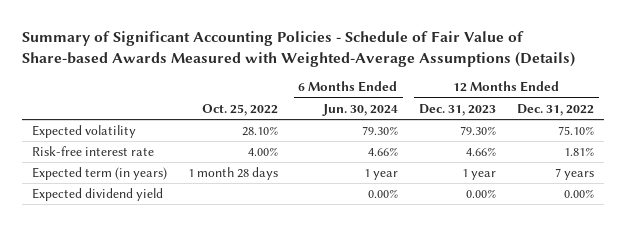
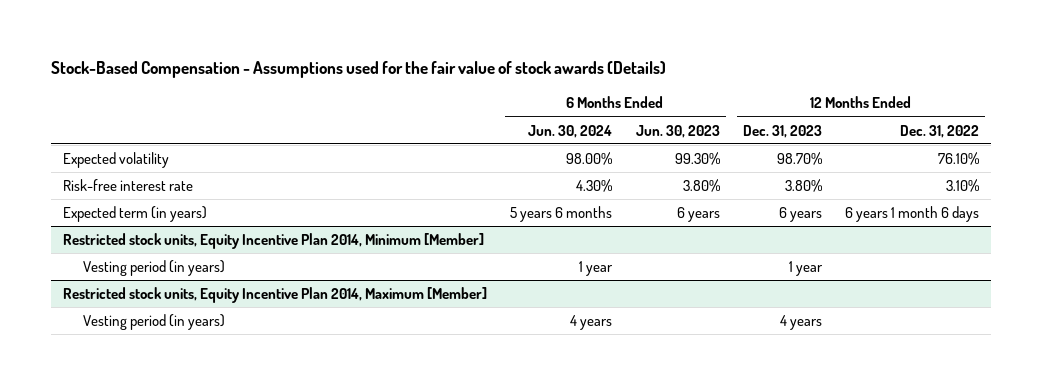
[21,31,575,67] Summary of Significant Accounting Policies - Schedule of Fair Value of Share-based Awards Measured with Weighted-Average Assumptions (Details) -> [51,61,667,79] Stock-Based Compensation - Assumptions used for the fair value of stock awards (Details)
[202,103,279,116] Oct. 25, 2022 -> none
none -> [635,124,720,138] Jun. 30, 2023
[32,188,164,202] Expected dividend yield -> none
[361,126,398,136] 79.30% -> [566,152,613,166] 98.00%
[459,126,496,136] 79.30% -> [777,152,823,166] 98.70%
[557,126,594,136] 75.10% -> [938,152,980,166] 76.10%
[367,147,398,157] 4.66% -> [576,179,613,193] 4.30%
[465,147,496,157] 4.66% -> [785,179,823,193] 3.80%
[563,147,594,157] 1.81% -> [946,179,980,193] 3.10%
[363,169,398,181] 1 year -> [510,206,613,223] 5 years 6 months
[461,169,496,181] 1 year -> [779,207,823,223] 6 years
[554,168,594,181] 7 years -> [845,206,980,223] 6 years 1 month 6 days
none -> [63,233,485,250] Restricted stock units, Equity Incentive Plan 2014, Minimum [Member]
none -> [83,260,226,277] Vesting period (in years)
none -> [63,287,488,304] Restricted stock units, Equity Incentive Plan 2014, Maximum [Member]
none -> [83,314,226,331] Vesting period (in years)

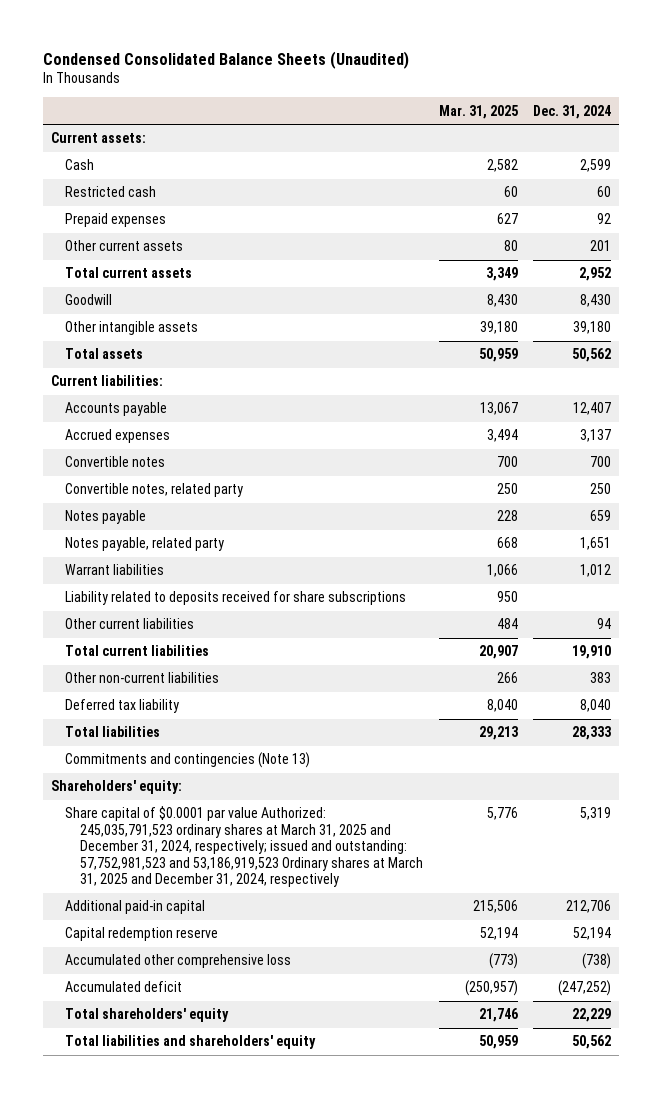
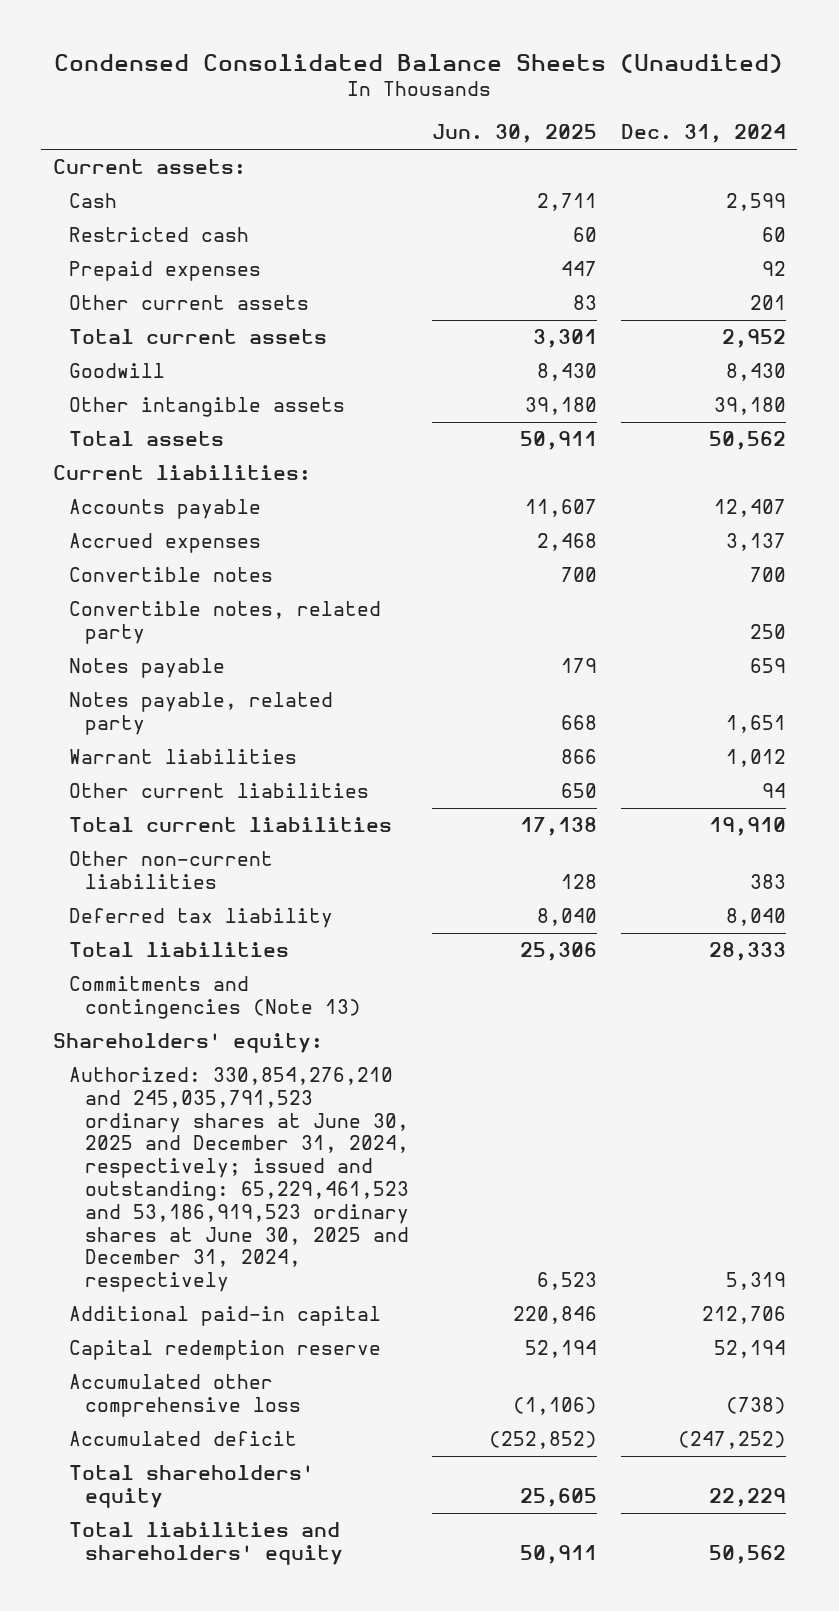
[438,104,518,119] Mar. 31, 2025 -> none
none -> [432,124,598,144] Jun. 30, 2025
[65,591,407,606] Liability related to deposits received for share subscriptions -> none
[65,806,424,888] Share capital of $0.0001 par value Authorized: 245,035,791,523 ordinary shares at March 31, 2025 and December 31, 2024, respectively; issued and outstanding: 57,752,981,523 and 53,186,919,523 Ordinary shares at March 31, 2025 and December 31, 2024, respectively -> [68,1067,409,1293] Authorized: 330,854,276,210 and 245,035,791,523 ordinary shares at June 30, 2025 and December 31, 2024, respectively; issued and outstanding: 65,229,461,523 and 53,186,919,523 ordinary shares at June 30, 2025 and December 31, 2024, respectively

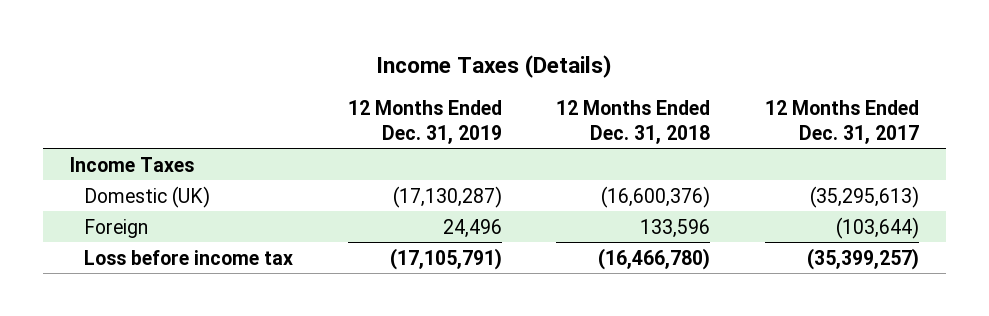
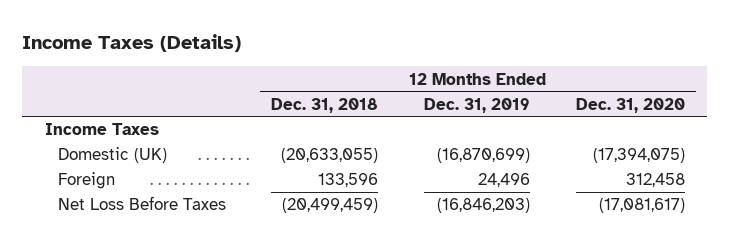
[764,99,919,144] 12 Months Ended Dec. 31, 2017 -> none
none -> [575,97,685,113] Dec. 31, 2020
[392,185,502,208] (17,130,287) -> [436,148,530,164] (16,870,699)
[601,185,711,208] (16,600,376) -> [281,148,379,164] (20,633,055)
[84,249,294,265] Loss before income tax -> [57,196,226,211] Net Loss Before Taxes
[389,247,502,270] (17,105,791) -> [436,198,530,214] (16,846,203)
[598,247,711,270] (16,466,780) -> [282,198,379,214] (20,499,459)

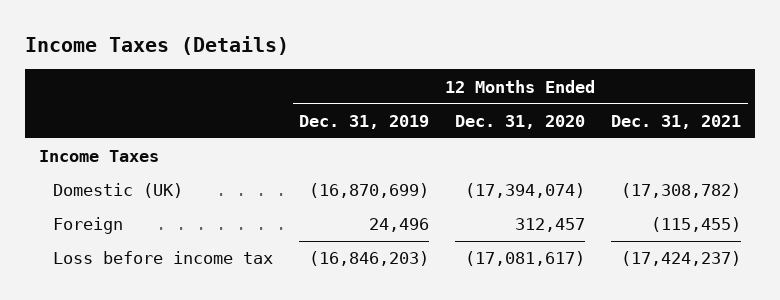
[271,97,379,113] Dec. 31, 2018 -> none
none -> [611,114,742,129] Dec. 31, 2021
[592,148,685,164] (17,394,075) -> [465,183,586,199] (17,394,074)
[625,173,685,188] 312,458 -> [515,218,586,233] 312,457
[57,196,226,211] Net Loss Before Taxes -> [52,251,273,265] Loss before income tax

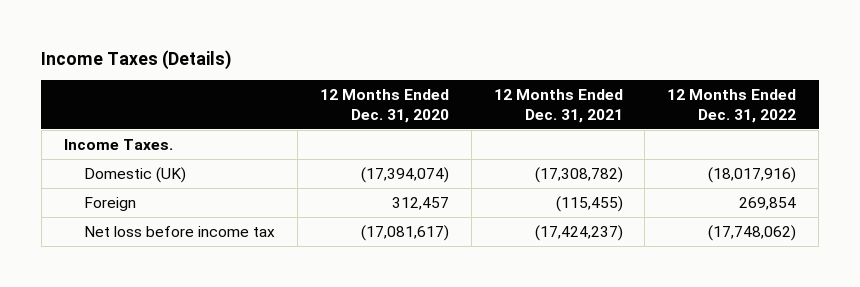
[299,114,430,129] Dec. 31, 2019 -> none
none -> [667,89,797,123] 12 Months Ended Dec. 31, 2022
[38,150,159,163] Income Taxes -> [63,138,173,150] Income Taxes.
[52,251,273,265] Loss before income tax -> [84,225,276,237] Net loss before income tax

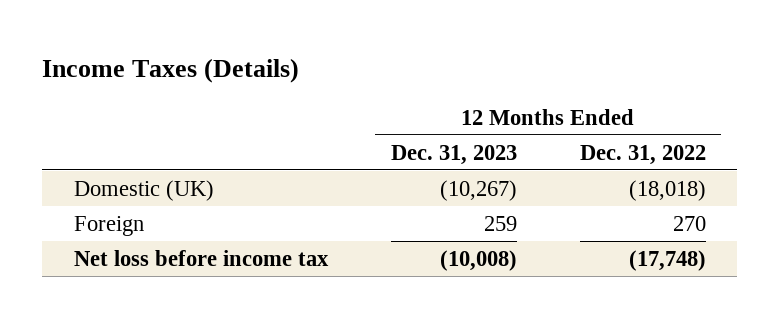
[319,89,449,123] 12 Months Ended Dec. 31, 2020 -> none
[493,89,623,123] 12 Months Ended Dec. 31, 2021 -> none
none -> [390,144,517,165] Dec. 31, 2023
[63,138,173,150] Income Taxes. -> none
[708,166,797,183] (18,017,916) -> [628,179,706,201] (18,018)
[739,196,797,210] 269,854 -> [672,215,706,231] 270
[708,224,797,241] (17,748,062) -> [628,249,706,271] (17,748)

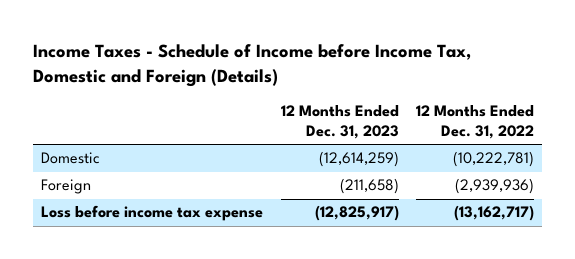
[42,58,300,84] Income Taxes (Details) -> [32,44,471,87] Income Taxes - Schedule of Income before Income Tax, Domestic and Foreign (Details)
[73,179,214,201] Domestic (UK) -> [41,152,101,165] Domestic
[439,179,517,201] (10,267) -> [318,151,399,168] (12,614,259)
[628,179,706,201] (18,018) -> [452,151,534,168] (10,222,781)
[483,215,517,231] 259 -> [339,178,399,195] (211,658)
[672,215,706,231] 270 -> [454,178,534,195] (2,939,936)
[73,249,329,266] Net loss before income tax -> [41,205,264,222] Loss before income tax expense
[439,249,517,271] (10,008) -> [314,205,399,222] (12,825,917)
[628,249,706,271] (17,748) -> [453,205,534,222] (13,162,717)

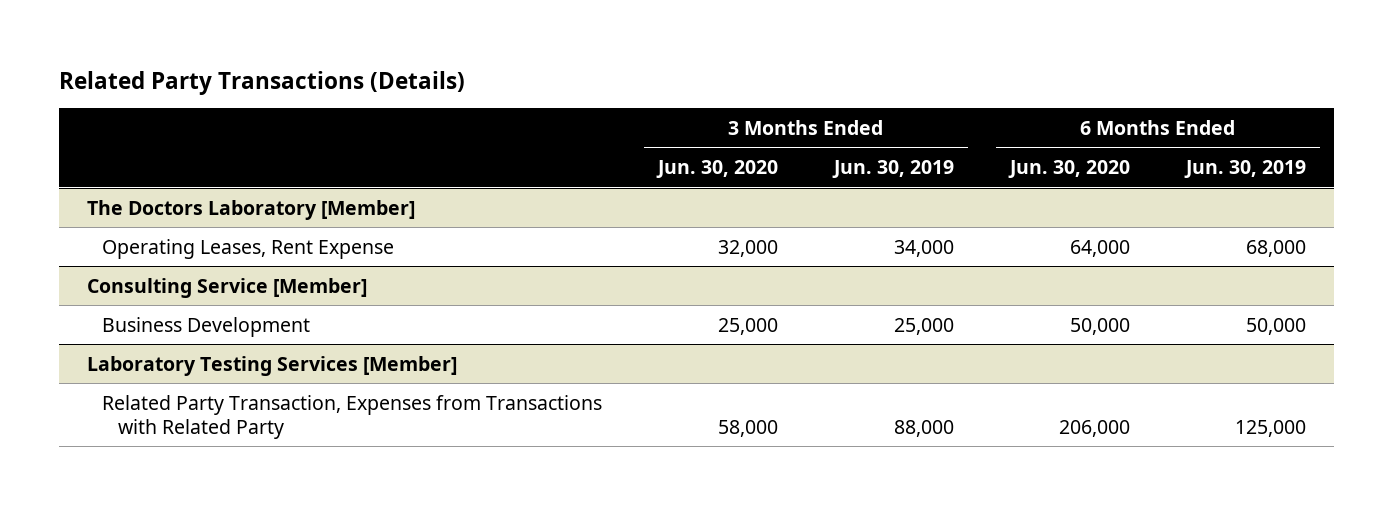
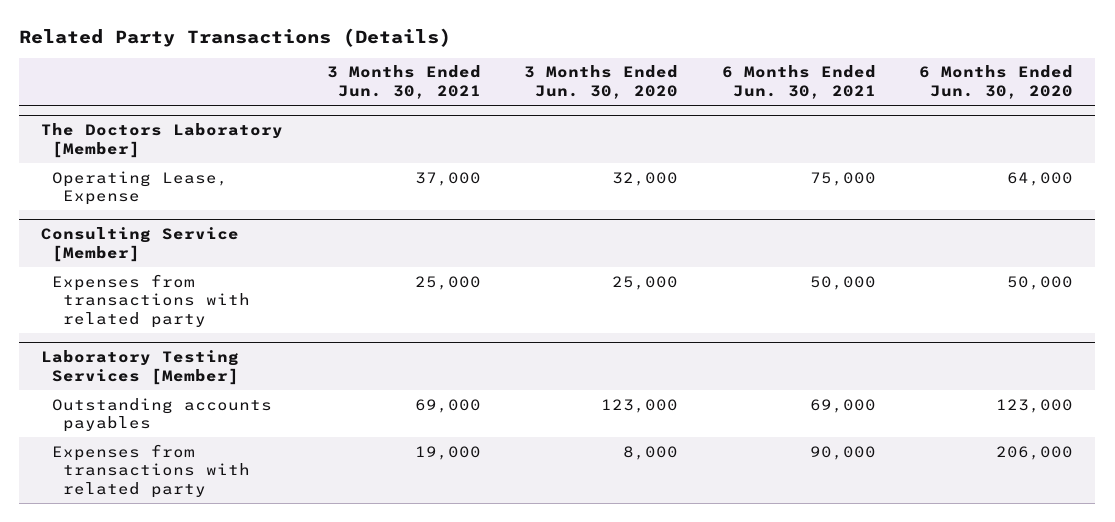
[831,160,954,179] Jun. 30, 2019 -> none
[1183,160,1306,179] Jun. 30, 2019 -> none
none -> [326,65,481,100] 3 Months Ended Jun. 30, 2021
none -> [721,65,876,100] 6 Months Ended Jun. 30, 2021
[102,238,395,259] Operating Leases, Rent Expense -> [51,170,228,206] Operating Lease, Expense
[102,316,311,337] Business Development -> [51,273,250,328] Expenses from transactions with related party
none -> [51,397,272,433] Outstanding accounts payables
[102,394,603,439] Related Party Transaction, Expenses from Transactions with Related Party -> [51,443,250,498] Expenses from transactions with related party
[717,419,778,437] 58,000 -> [623,445,679,460] 8,000

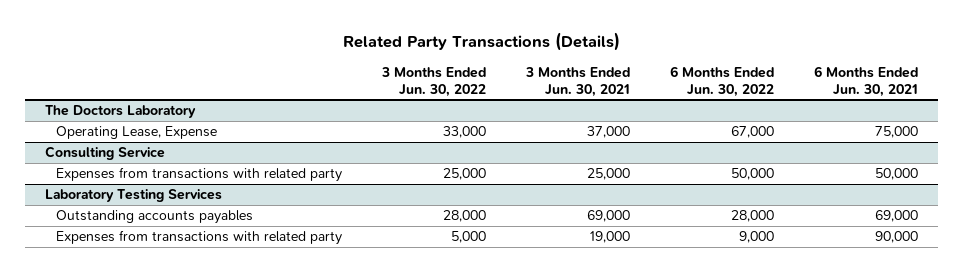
[524,65,679,100] 3 Months Ended Jun. 30, 2020 -> none
[919,65,1074,100] 6 Months Ended Jun. 30, 2020 -> none
none -> [380,66,486,97] 3 Months Ended Jun. 30, 2022
none -> [670,65,775,97] 6 Months Ended Jun. 30, 2022
[41,122,284,158] The Doctors Laboratory [Member] -> [45,105,197,119] The Doctors Laboratory
[41,226,240,262] Consulting Service [Member] -> [45,146,166,161] Consulting Service
[41,349,240,385] Laboratory Testing Services [Member] -> [45,189,223,203] Laboratory Testing Services

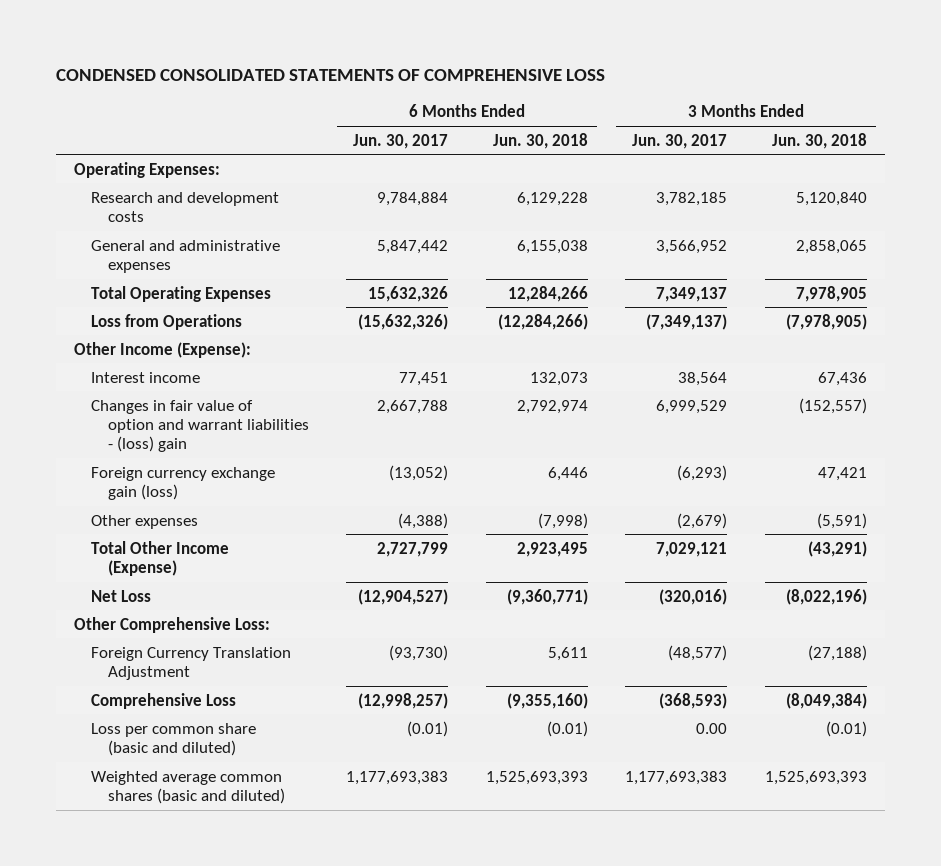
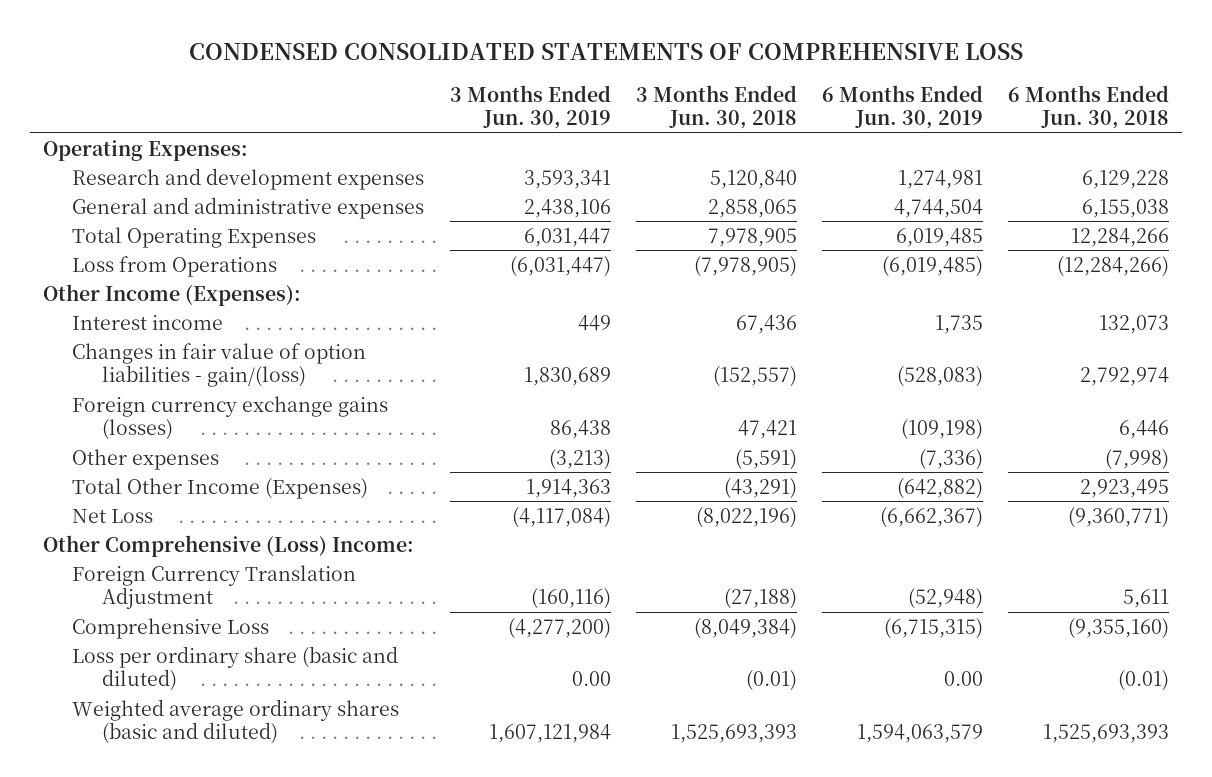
[353,133,449,149] Jun. 30, 2017 -> none
[632,133,728,149] Jun. 30, 2017 -> none
none -> [449,84,611,130] 3 Months Ended Jun. 30, 2019
none -> [821,84,983,130] 6 Months Ended Jun. 30, 2019
[91,191,280,222] Research and development costs -> [72,167,425,190] Research and development expenses
[74,341,252,358] Other Income (Expense): -> [42,283,301,306] Other Income (Expenses):
[91,399,309,453] Changes in fair value of option and warrant liabilities - (loss) gain -> [72,342,367,388] Changes in fair value of option liabilities - gain/(loss)
[91,466,276,500] Foreign currency exchange gain (loss) -> [72,395,389,441] Foreign currency exchange gains (losses)
[91,540,230,576] Total Other Income (Expense) -> [72,477,369,499] Total Other Income (Expenses)
[74,616,271,633] Other Comprehensive Loss: -> [42,534,414,557] Other Comprehensive (Loss) Income:
[91,722,257,756] Loss per common share (basic and diluted) -> [72,645,399,692] Loss per ordinary share (basic and diluted)
[91,770,285,804] Weighted average common shares (basic and diluted) -> [72,698,400,745] Weighted average ordinary shares (basic and diluted)

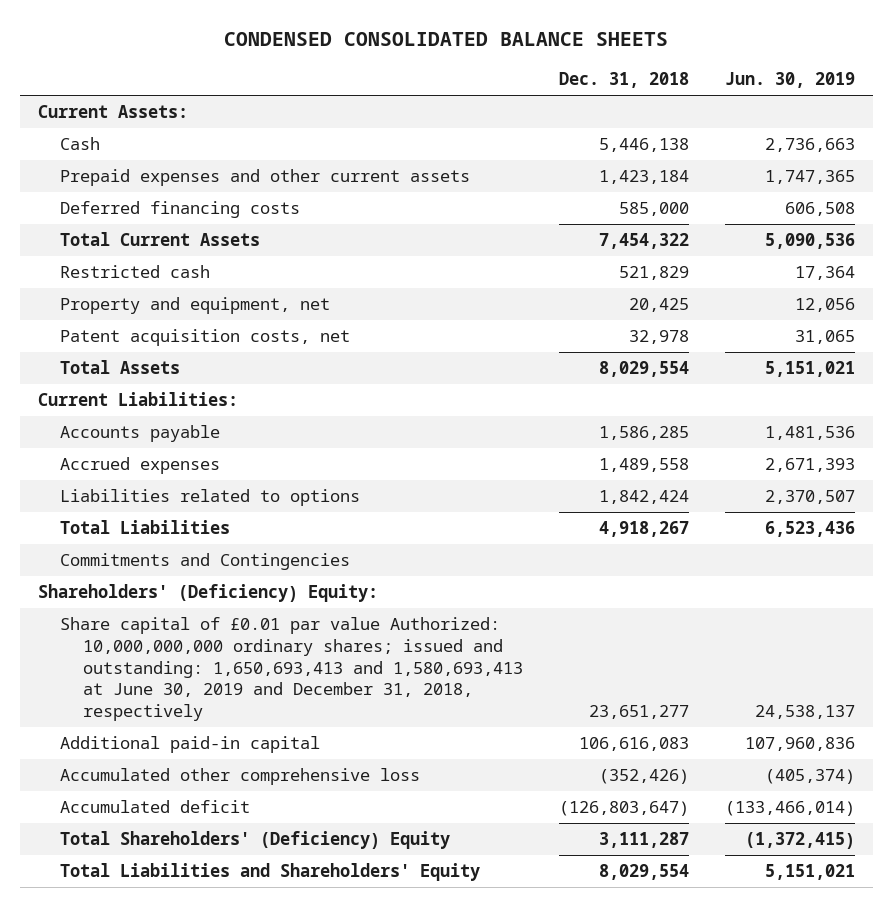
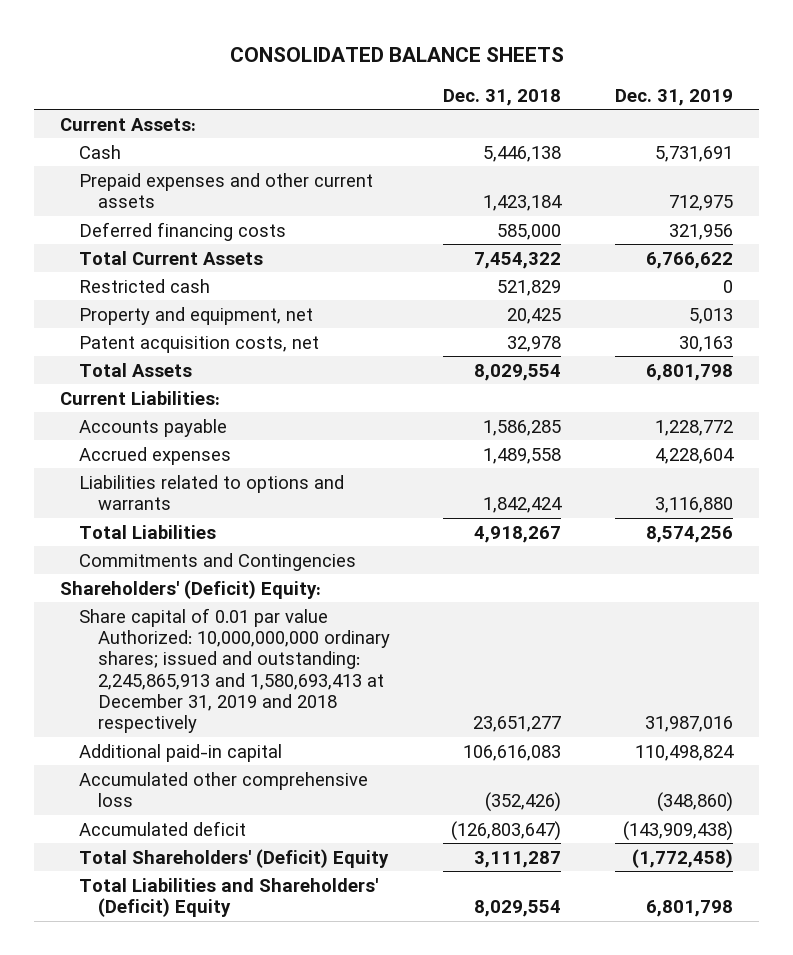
[224,32,669,47] CONDENSED CONSOLIDATED BALANCE SHEETS -> [229,47,564,63] CONSOLIDATED BALANCE SHEETS
[724,72,855,89] Jun. 30, 2019 -> none
none -> [614,88,733,106] Dec. 31, 2019
[60,489,361,507] Liabilities related to options -> [79,474,345,511] Liabilities related to options and warrants
[38,584,379,603] Shareholders' (Deficiency) Equity: -> [60,579,322,599] Shareholders' (Deficit) Equity:
[60,617,523,721] Share capital of £0.01 par value Authorized: 10,000,000,000 ordinary shares; issued and outstanding: 1,650,693,413 and 1,580,693,413 at June 30, 2019 and December 31, 2018, respectively -> [79,607,390,734] Share capital of 0.01 par value Authorized: 10,000,000,000 ordinary shares; issued and outstanding: 2,245,865,913 and 1,580,693,413 at December 31, 2019 and 2018 respectively
[60,831,451,850] Total Shareholders' (Deficiency) Equity -> [79,848,390,868] Total Shareholders' (Deficit) Equity
[60,863,481,882] Total Liabilities and Shareholders' Equity -> [79,877,379,918] Total Liabilities and Shareholders' (Deficit) Equity

